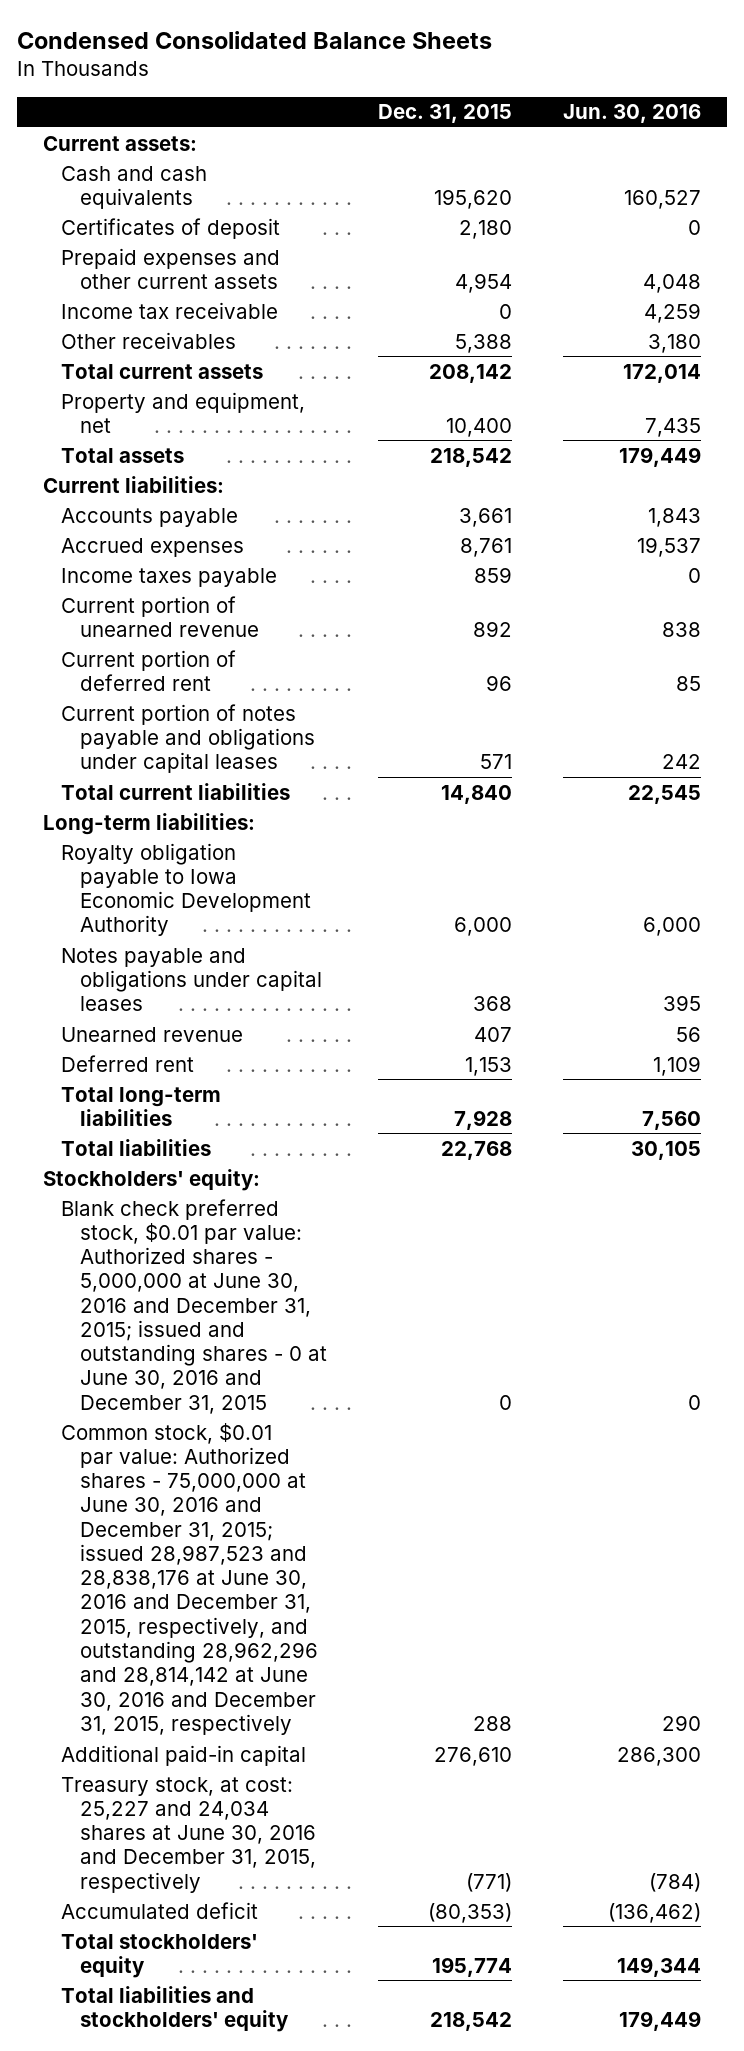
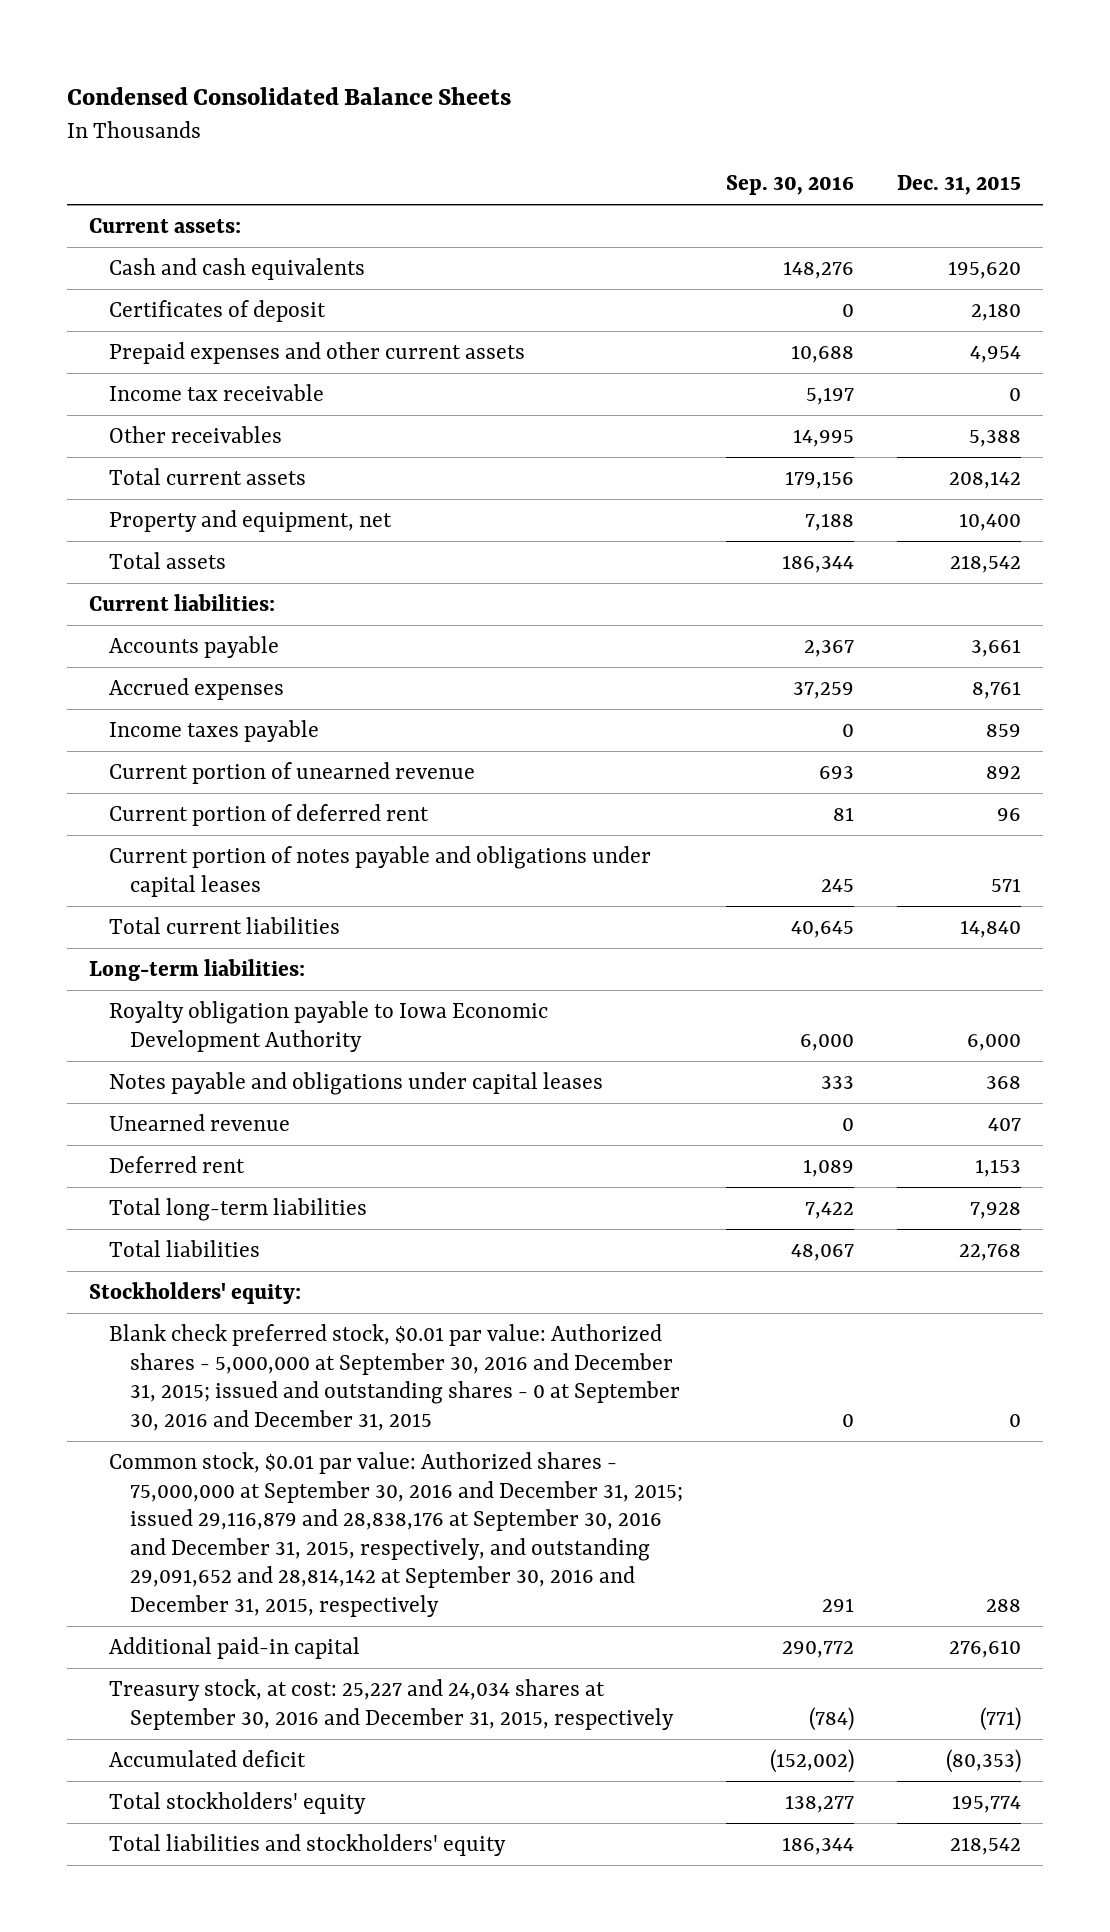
[563,104,702,124] Jun. 30, 2016 -> none
none -> [726,174,855,195] Sep. 30, 2016
[61,1198,327,1414] Blank check preferred stock, $0.01 par value: Authorized shares - 5,000,000 at June 30, 2016 and December 31, 2015; issued and outstanding shares - 0 at June 30, 2016 and December 31, 2015 -> [109,1323,681,1431] Blank check preferred stock, $0.01 par value: Authorized shares - 5,000,000 at September 30, 2016 and December 31, 2015; issued and outstanding shares - 0 at September 30, 2016 and December 31, 2015
[61,1422,318,1735] Common stock, $0.01 par value: Authorized shares - 75,000,000 at June 30, 2016 and December 31, 2015; issued 28,987,523 and 28,838,176 at June 30, 2016 and December 31, 2015, respectively, and outstanding 28,962,296 and 28,814,142 at June 30, 2016 and December 31, 2015, respectively -> [109,1451,684,1617] Common stock, $0.01 par value: Authorized shares - 75,000,000 at September 30, 2016 and December 31, 2015; issued 29,116,879 and 28,838,176 at September 30, 2016 and December 31, 2015, respectively, and outstanding 29,091,652 and 28,814,142 at September 30, 2016 and December 31, 2015, respectively
[61,1776,316,1893] Treasury stock, at cost: 25,227 and 24,034 shares at June 30, 2016 and December 31, 2015, respectively -> [109,1678,675,1730] Treasury stock, at cost: 25,227 and 24,034 shares at September 30, 2016 and December 31, 2015, respectively

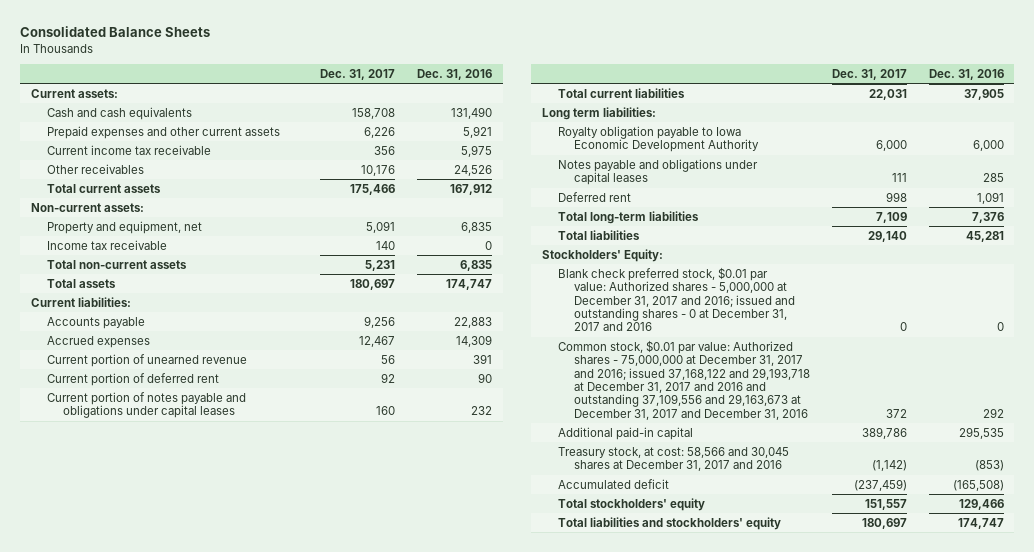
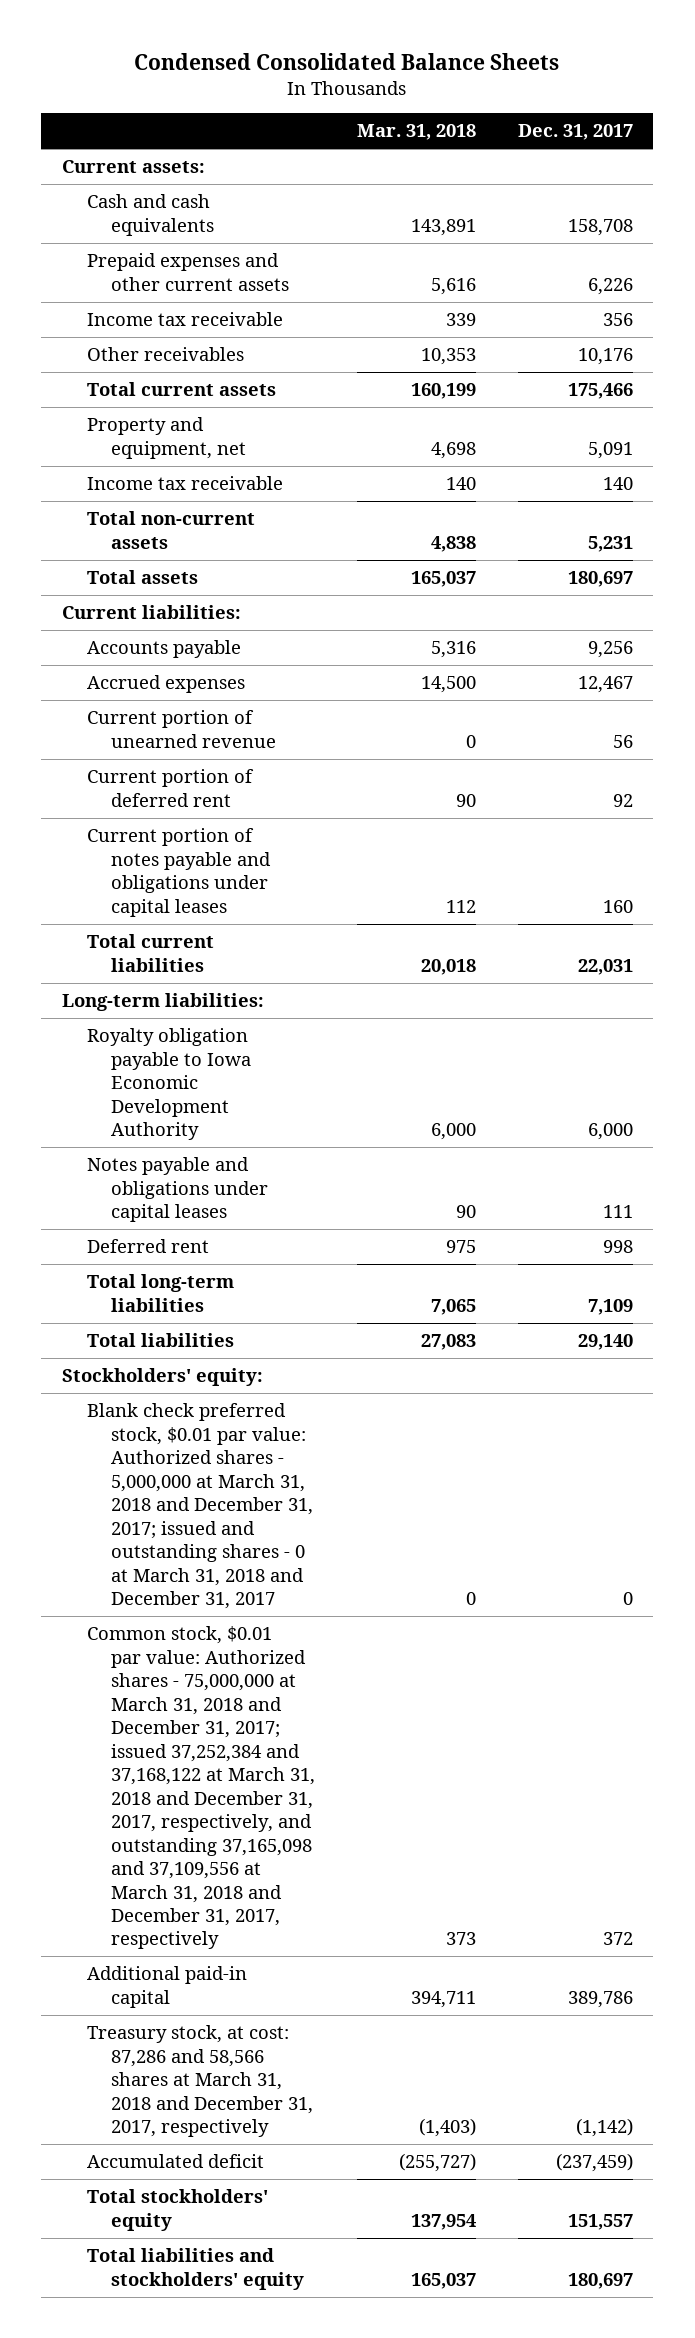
[19,26,210,38] Consolidated Balance Sheets -> [134,52,560,70] Condensed Consolidated Balance Sheets
[417,68,493,80] Dec. 31, 2016 -> none
none -> [357,124,477,141] Mar. 31, 2018
[46,144,211,155] Current income tax receivable -> [86,312,283,327] Income tax receivable
[30,202,144,212] Non-current assets: -> none
[542,106,657,120] Long term liabilities: -> [62,993,265,1012] Long-term liabilities:
[542,248,664,262] Stockholders' Equity: -> [62,1368,264,1387] Stockholders' equity:
[558,266,796,332] Blank check preferred stock, $0.01 par value: Authorized shares - 5,000,000 at December 31, 2017 and 2016; issued and outstanding shares - 0 at December 31, 2017 and 2016 -> [86,1403,314,1610] Blank check preferred stock, $0.01 par value: Authorized shares - 5,000,000 at March 31, 2018 and December 31, 2017; issued and outstanding shares - 0 at March 31, 2018 and December 31, 2017
[558,339,811,420] Common stock, $0.01 par value: Authorized shares - 75,000,000 at December 31, 2017 and 2016; issued 37,168,122 and 29,193,718 at December 31, 2017 and 2016 and outstanding 37,109,556 and 29,163,673 at December 31, 2017 and December 31, 2016 -> [86,1626,316,1950] Common stock, $0.01 par value: Authorized shares - 75,000,000 at March 31, 2018 and December 31, 2017; issued 37,252,384 and 37,168,122 at March 31, 2018 and December 31, 2017, respectively, and outstanding 37,165,098 and 37,109,556 at March 31, 2018 and December 31, 2017, respectively
[558,446,790,472] Treasury stock, at cost: 58,566 and 30,045 shares at December 31, 2017 and 2016 -> [86,2025,314,2138] Treasury stock, at cost: 87,286 and 58,566 shares at March 31, 2018 and December 31, 2017, respectively

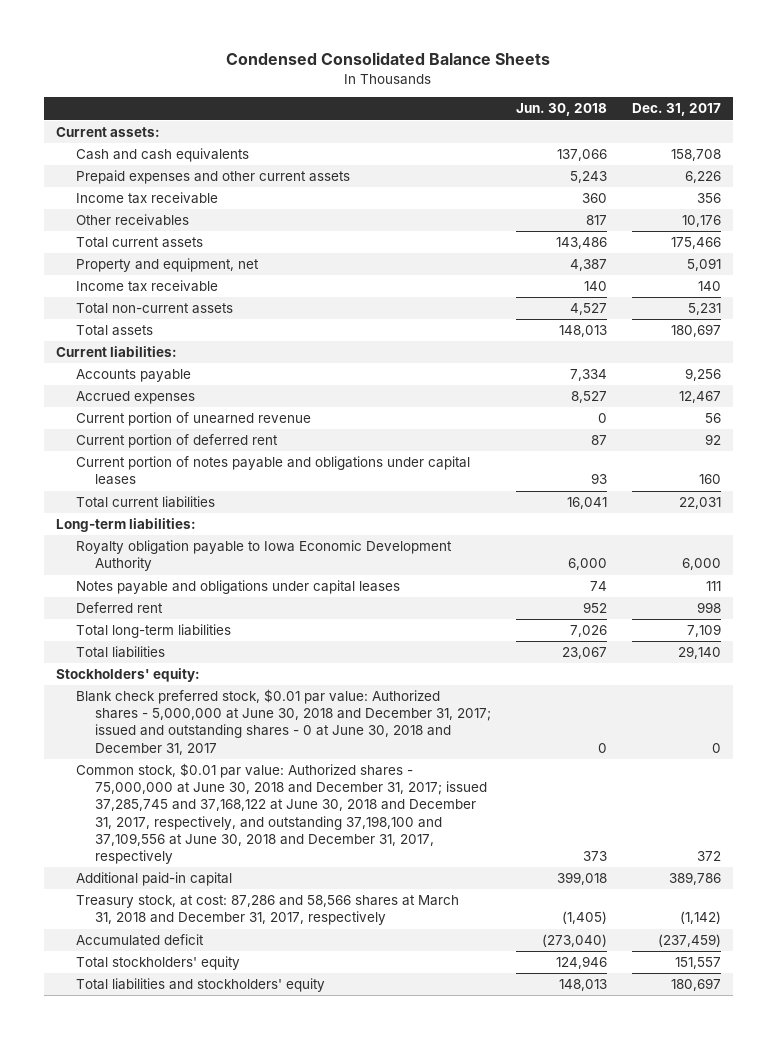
[357,124,477,141] Mar. 31, 2018 -> none
none -> [515,103,607,117] Jun. 30, 2018
[86,1403,314,1610] Blank check preferred stock, $0.01 par value: Authorized shares - 5,000,000 at March 31, 2018 and December 31, 2017; issued and outstanding shares - 0 at March 31, 2018 and December 31, 2017 -> [75,689,492,755] Blank check preferred stock, $0.01 par value: Authorized shares - 5,000,000 at June 30, 2018 and December 31, 2017; issued and outstanding shares - 0 at June 30, 2018 and December 31, 2017
[86,1626,316,1950] Common stock, $0.01 par value: Authorized shares - 75,000,000 at March 31, 2018 and December 31, 2017; issued 37,252,384 and 37,168,122 at March 31, 2018 and December 31, 2017, respectively, and outstanding 37,165,098 and 37,109,556 at March 31, 2018 and December 31, 2017, respectively -> [75,763,488,864] Common stock, $0.01 par value: Authorized shares - 75,000,000 at June 30, 2018 and December 31, 2017; issued 37,285,745 and 37,168,122 at June 30, 2018 and December 31, 2017, respectively, and outstanding 37,198,100 and 37,109,556 at June 30, 2018 and December 31, 2017, respectively

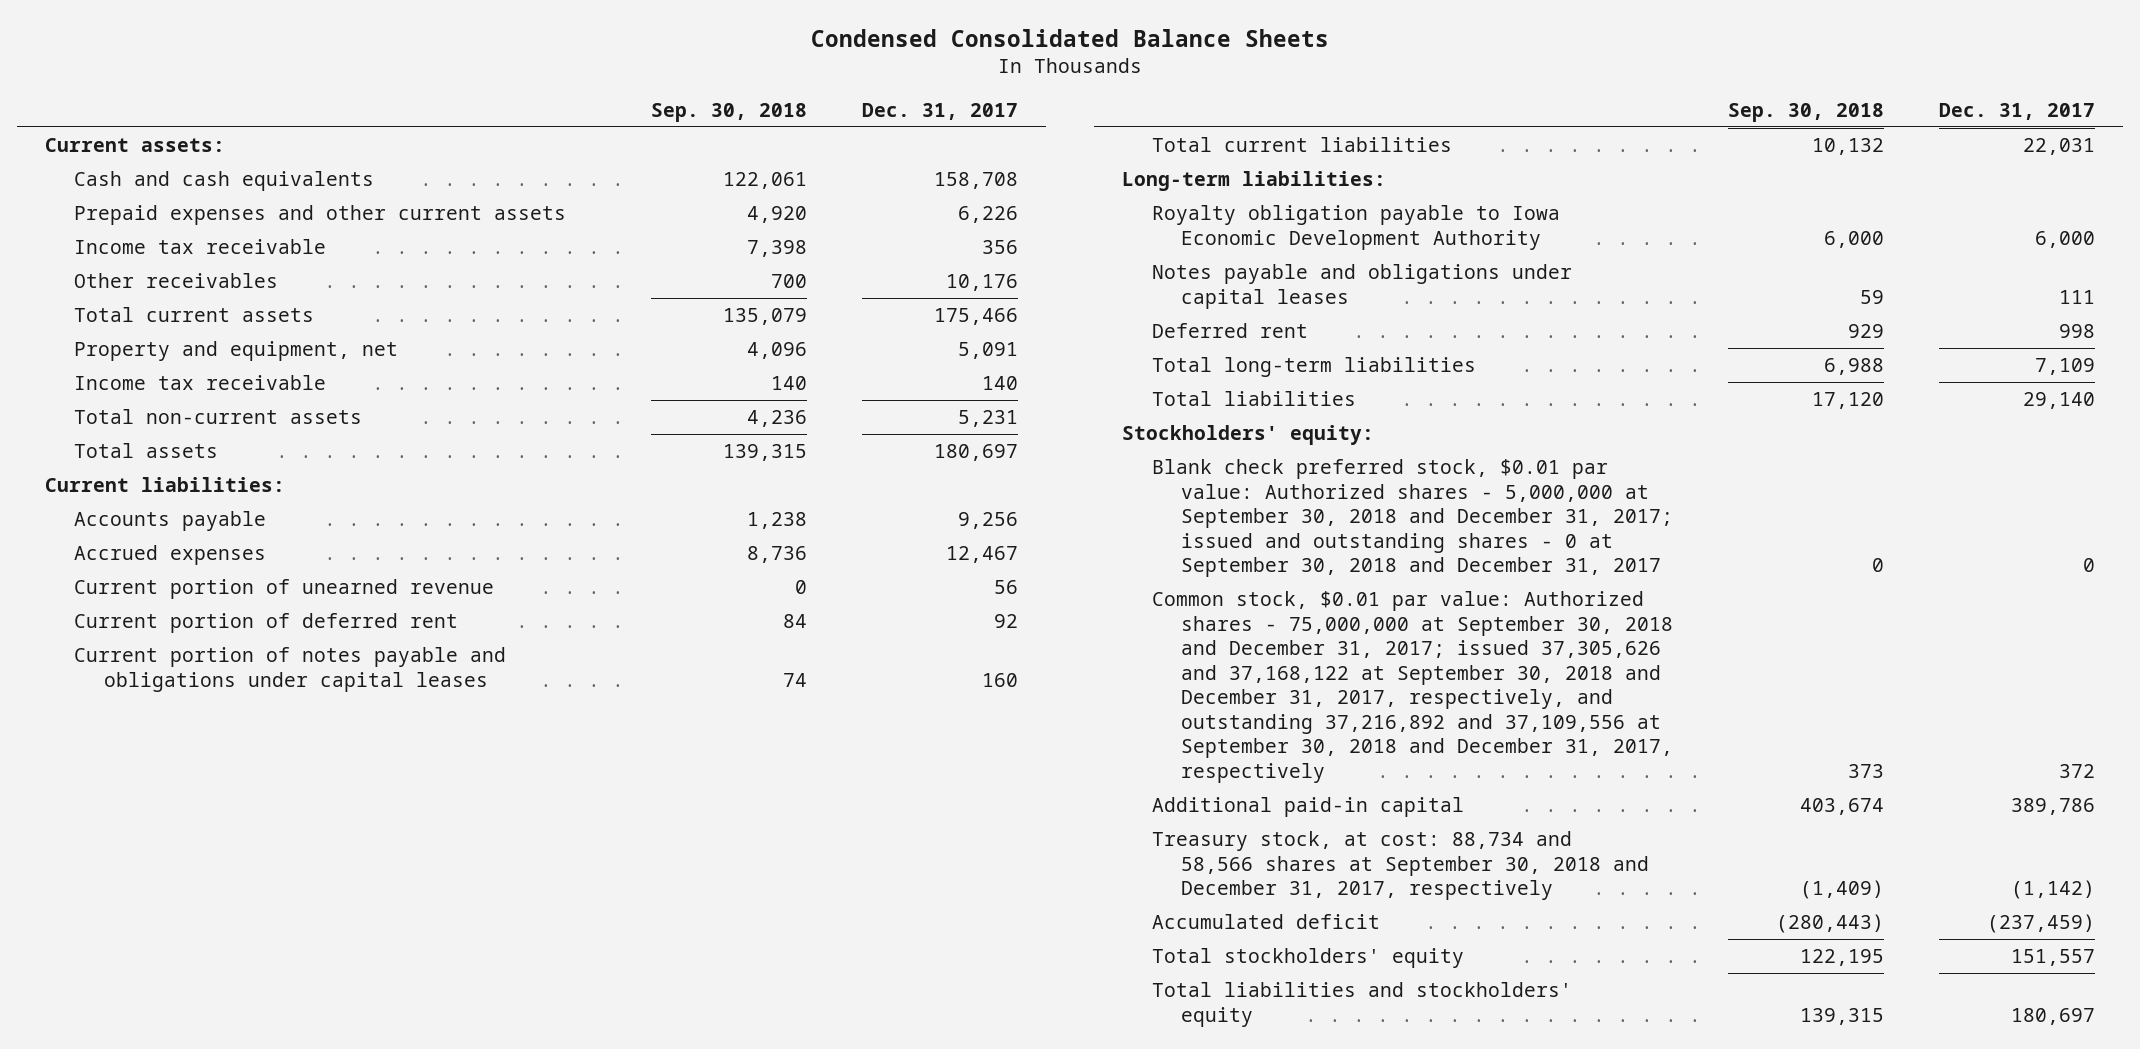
[515,103,607,117] Jun. 30, 2018 -> none
none -> [651,102,808,122] Sep. 30, 2018
[75,689,492,755] Blank check preferred stock, $0.01 par value: Authorized shares - 5,000,000 at June 30, 2018 and December 31, 2017; issued and outstanding shares - 0 at June 30, 2018 and December 31, 2017 -> [1151,459,1674,578] Blank check preferred stock, $0.01 par value: Authorized shares - 5,000,000 at September 30, 2018 and December 31, 2017; issued and outstanding shares - 0 at September 30, 2018 and December 31, 2017
[75,763,488,864] Common stock, $0.01 par value: Authorized shares - 75,000,000 at June 30, 2018 and December 31, 2017; issued 37,285,745 and 37,168,122 at June 30, 2018 and December 31, 2017, respectively, and outstanding 37,198,100 and 37,109,556 at June 30, 2018 and December 31, 2017, respectively -> [1151,591,1674,783] Common stock, $0.01 par value: Authorized shares - 75,000,000 at September 30, 2018 and December 31, 2017; issued 37,305,626 and 37,168,122 at September 30, 2018 and December 31, 2017, respectively, and outstanding 37,216,892 and 37,109,556 at September 30, 2018 and December 31, 2017, respectively
[75,895,459,926] Treasury stock, at cost: 87,286 and 58,566 shares at March 31, 2018 and December 31, 2017, respectively -> [1151,831,1650,901] Treasury stock, at cost: 88,734 and 58,566 shares at September 30, 2018 and December 31, 2017, respectively

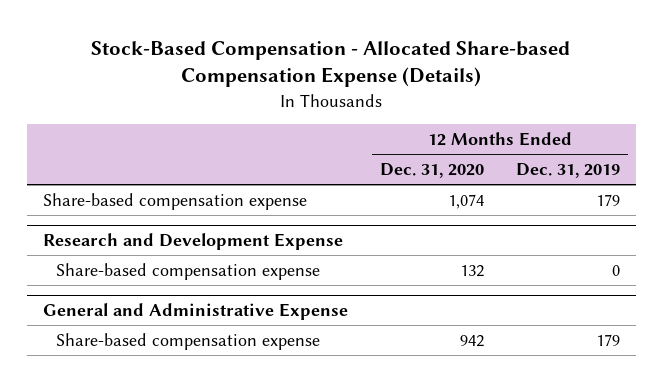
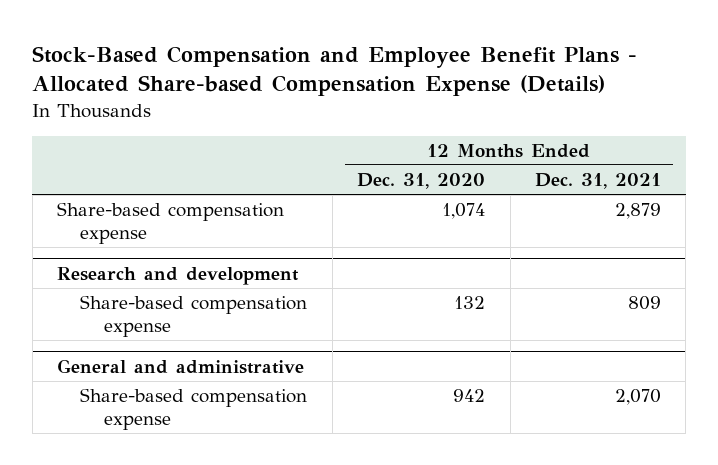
[91,40,571,88] Stock-Based Compensation - Allocated Share-based Compensation Expense (Details) -> [32,45,638,96] Stock-Based Compensation and Employee Benefit Plans - Allocated Share-based Compensation Expense (Details)
[515,162,620,178] Dec. 31, 2019 -> none
none -> [534,173,661,190] Dec. 31, 2021
[42,233,343,251] Research and Development Expense -> [56,266,299,285] Research and development
[42,303,348,321] General and Administrative Expense -> [56,358,304,374] General and administrative

